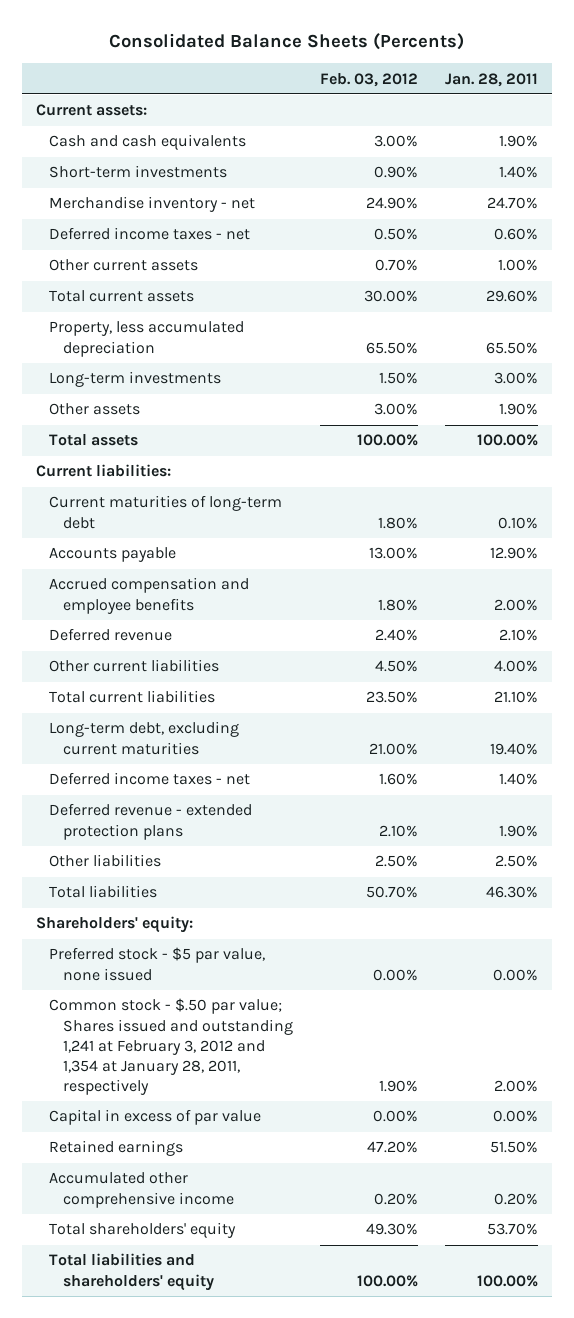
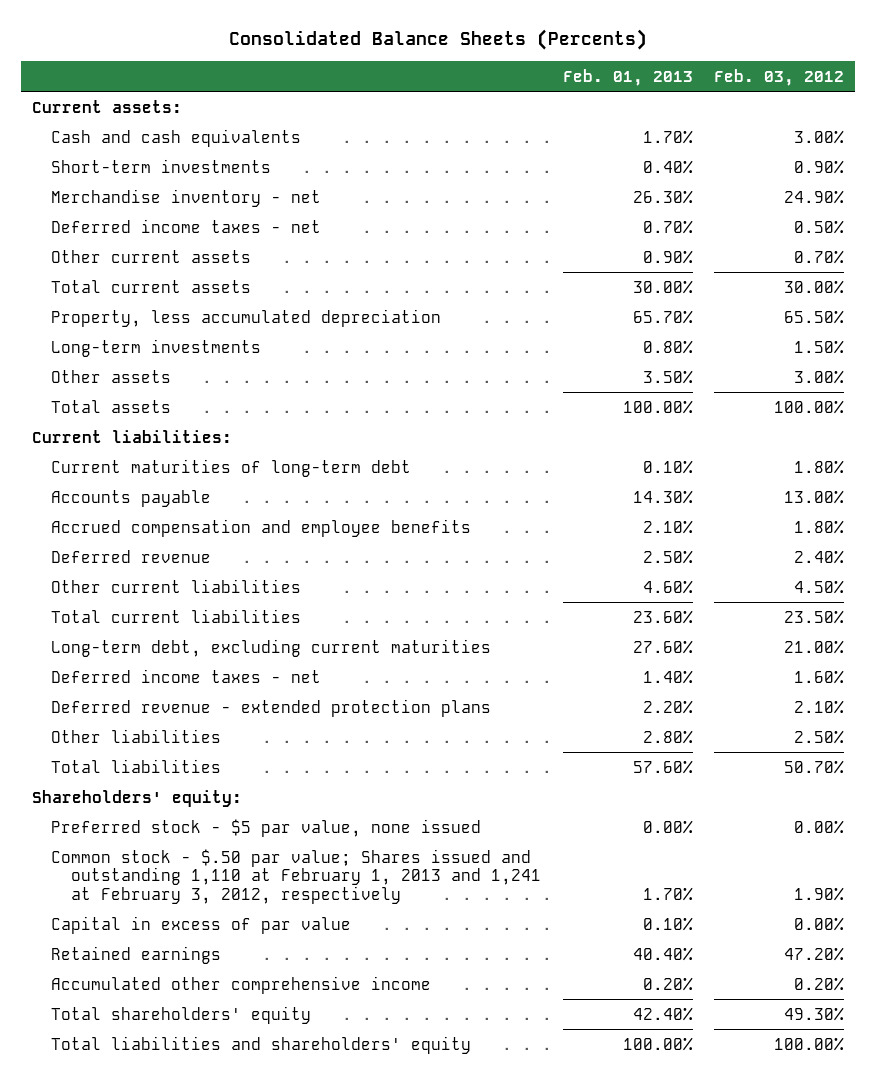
[444,72,538,87] Jan. 28, 2011 -> none
none -> [562,68,693,86] Feb. 01, 2013
[49,998,293,1095] Common stock - $.50 par value; Shares issued and outstanding 1,241 at February 3, 2012 and 1,354 at January 28, 2011, respectively -> [51,848,542,904] Common stock - $.50 par value; Shares issued and outstanding 1,110 at February 1, 2013 and 1,241 at February 3, 2012, respectively

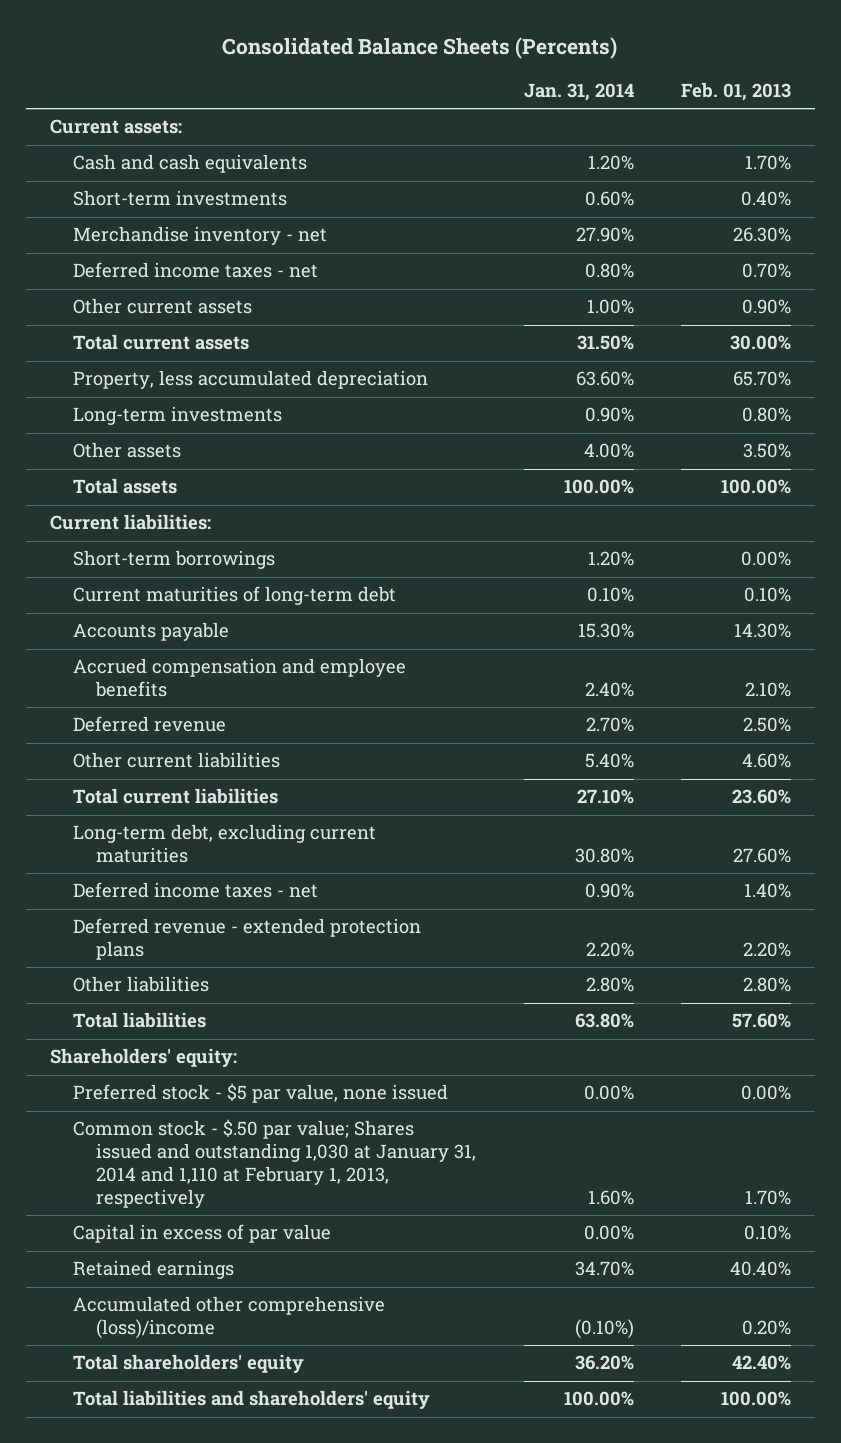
[714,68,845,86] Feb. 03, 2012 -> none
none -> [523,82,634,101] Jan. 31, 2014
none -> [73,550,276,570] Short-term borrowings
[51,848,542,904] Common stock - $.50 par value; Shares issued and outstanding 1,110 at February 1, 2013 and 1,241 at February 3, 2012, respectively -> [73,1119,477,1209] Common stock - $.50 par value; Shares issued and outstanding 1,030 at January 31, 2014 and 1,110 at February 1, 2013, respectively
[51,975,432,994] Accumulated other comprehensive income -> [73,1296,386,1340] Accumulated other comprehensive (loss)/income

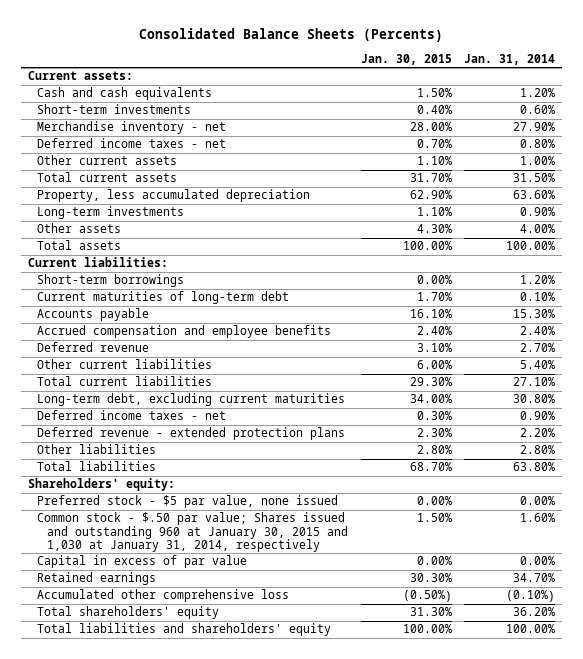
[681,81,792,101] Feb. 01, 2013 -> none
none -> [360,53,452,65] Jan. 30, 2015
[73,1119,477,1209] Common stock - $.50 par value; Shares issued and outstanding 1,030 at January 31, 2014 and 1,110 at February 1, 2013, respectively -> [37,512,349,552] Common stock - $.50 par value; Shares issued and outstanding 960 at January 30, 2015 and 1,030 at January 31, 2014, respectively
[73,1296,386,1340] Accumulated other comprehensive (loss)/income -> [37,589,290,603] Accumulated other comprehensive loss

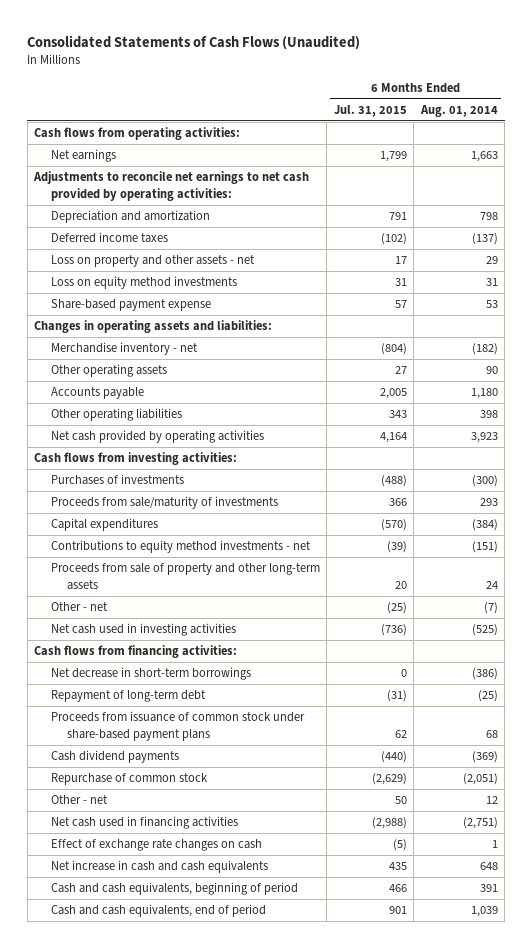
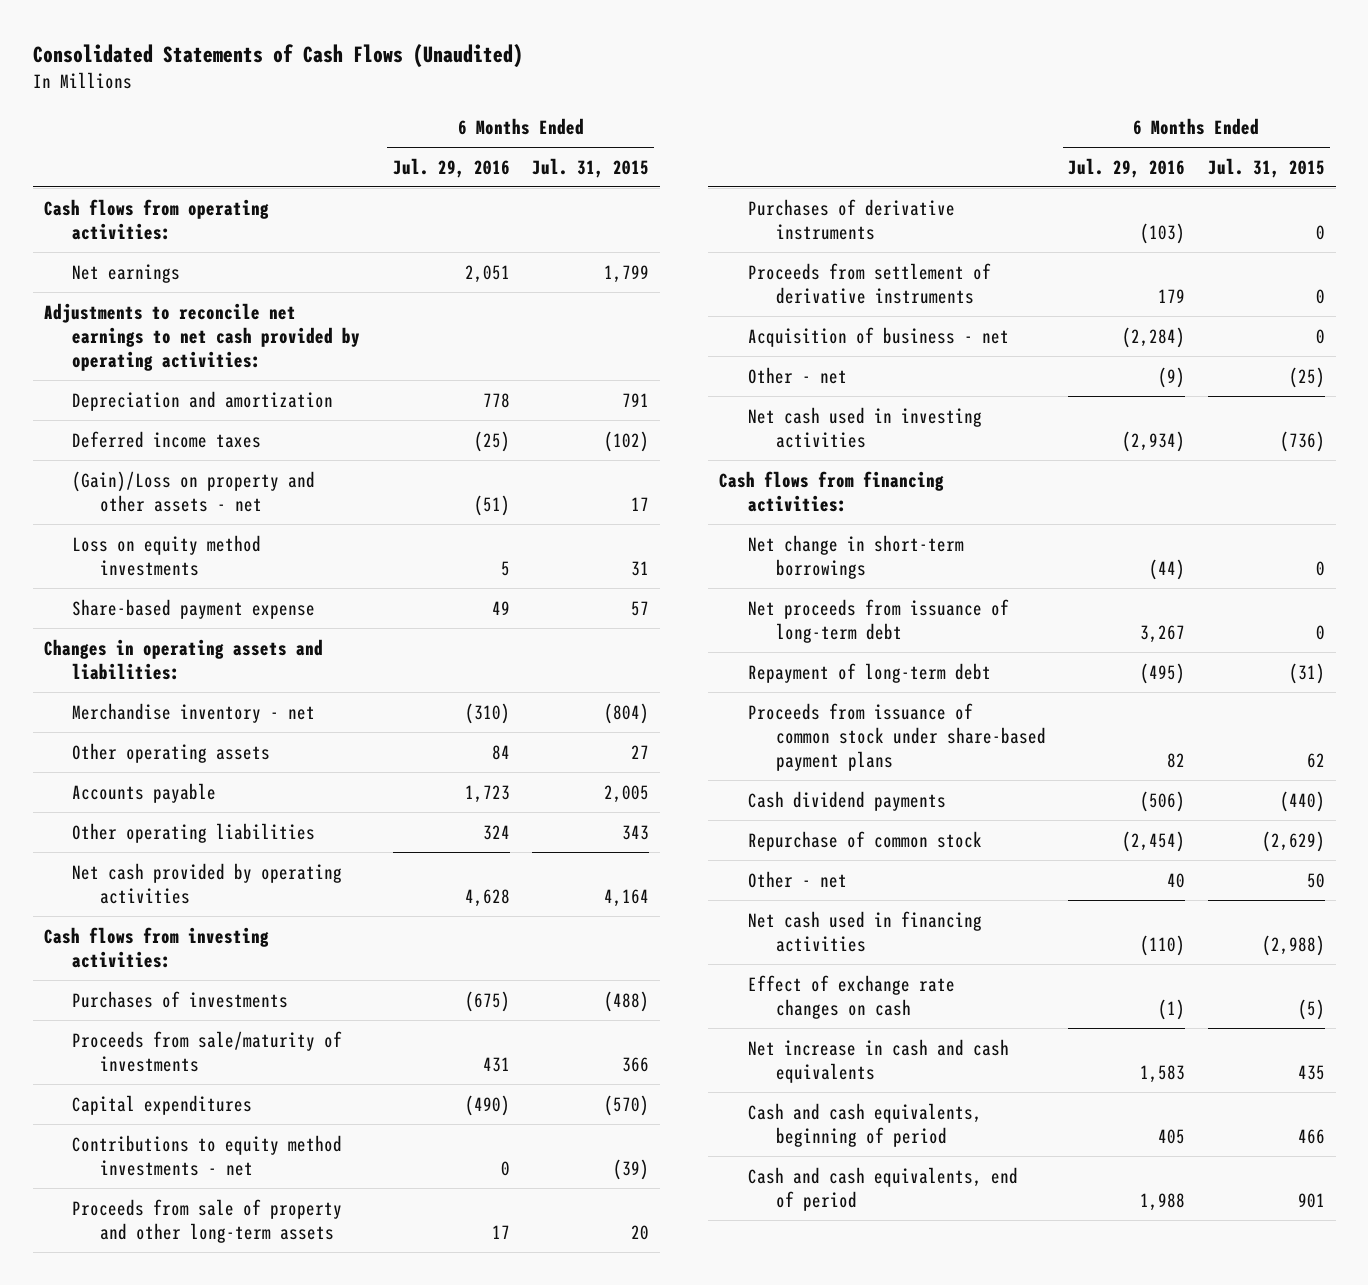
[419,104,498,117] Aug. 01, 2014 -> none
none -> [392,157,510,178] Jul. 29, 2016
[50,255,255,268] Loss on property and other assets - net -> [71,470,315,512] (Gain)/Loss on property and other assets - net
none -> [747,198,955,240] Purchases of derivative instruments
none -> [747,262,991,304] Proceeds from settlement of derivative instruments
none -> [747,326,1009,347] Acquisition of business - net
[50,667,251,681] Net decrease in short-term borrowings -> [747,534,964,579] Net change in short-term borrowings
none -> [747,598,1009,643] Net proceeds from issuance of long-term debt

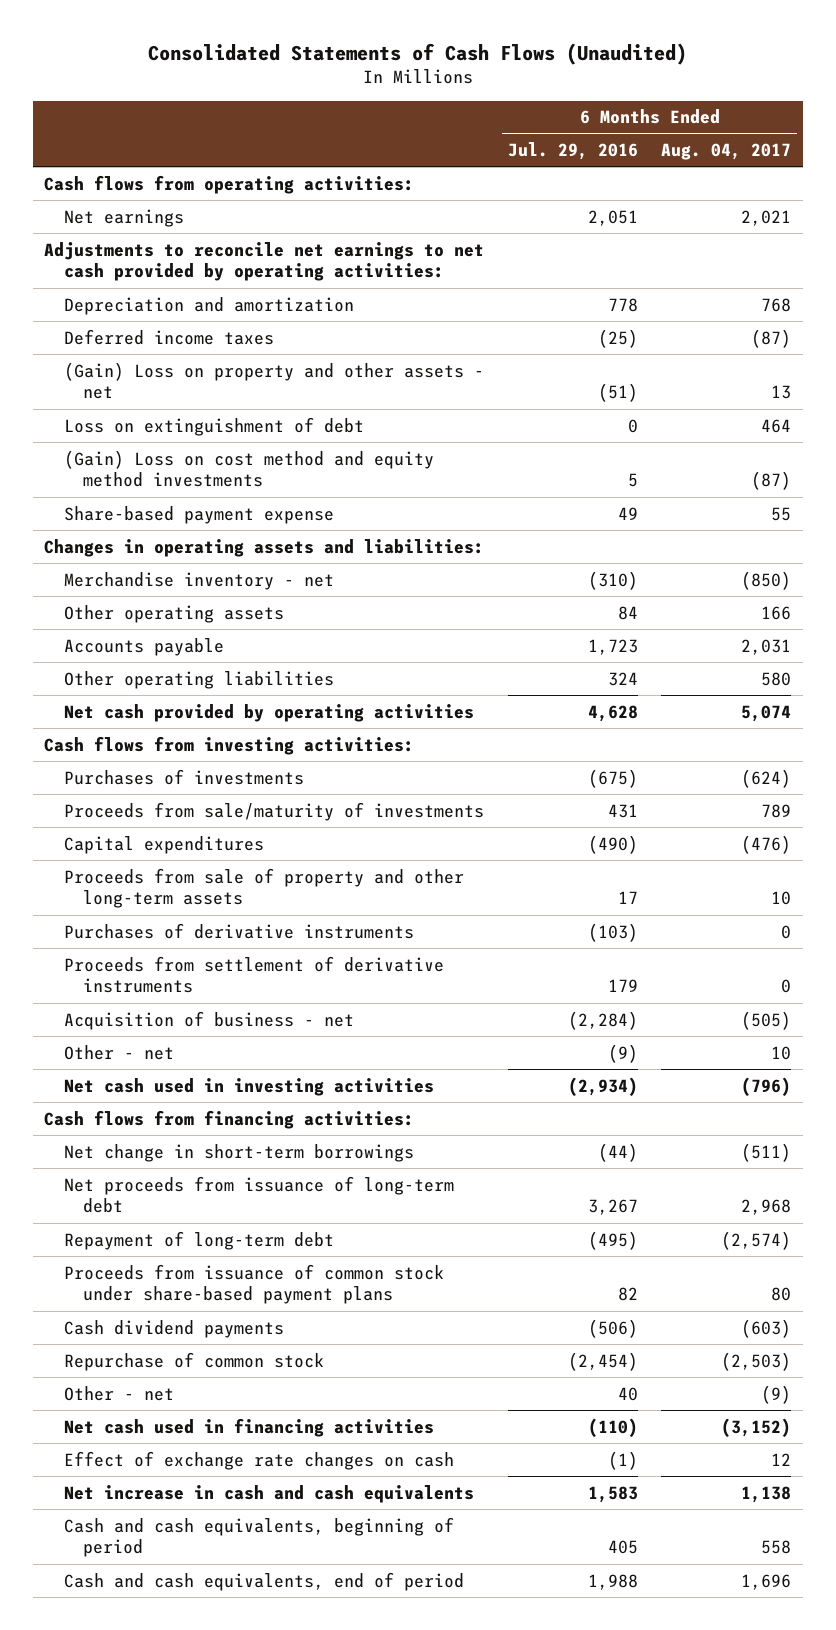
[531,157,649,178] Jul. 31, 2015 -> none
none -> [661,143,792,161] Aug. 04, 2017
[71,470,315,512] (Gain)/Loss on property and other assets - net -> [63,361,484,400] (Gain) Loss on property and other assets - net
none -> [63,416,364,436] Loss on extinguishment of debt
[71,534,261,576] Loss on equity method investments -> [63,449,434,488] (Gain) Loss on cost method and equity method investments
[71,1134,342,1176] Contributions to equity method investments - net -> none

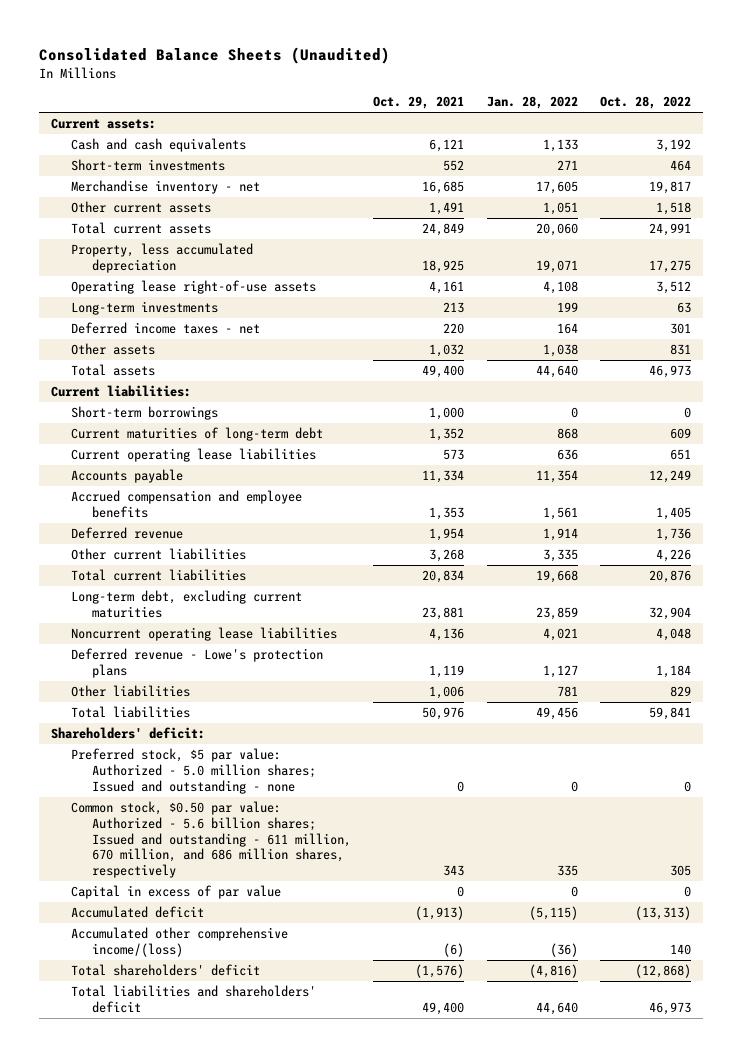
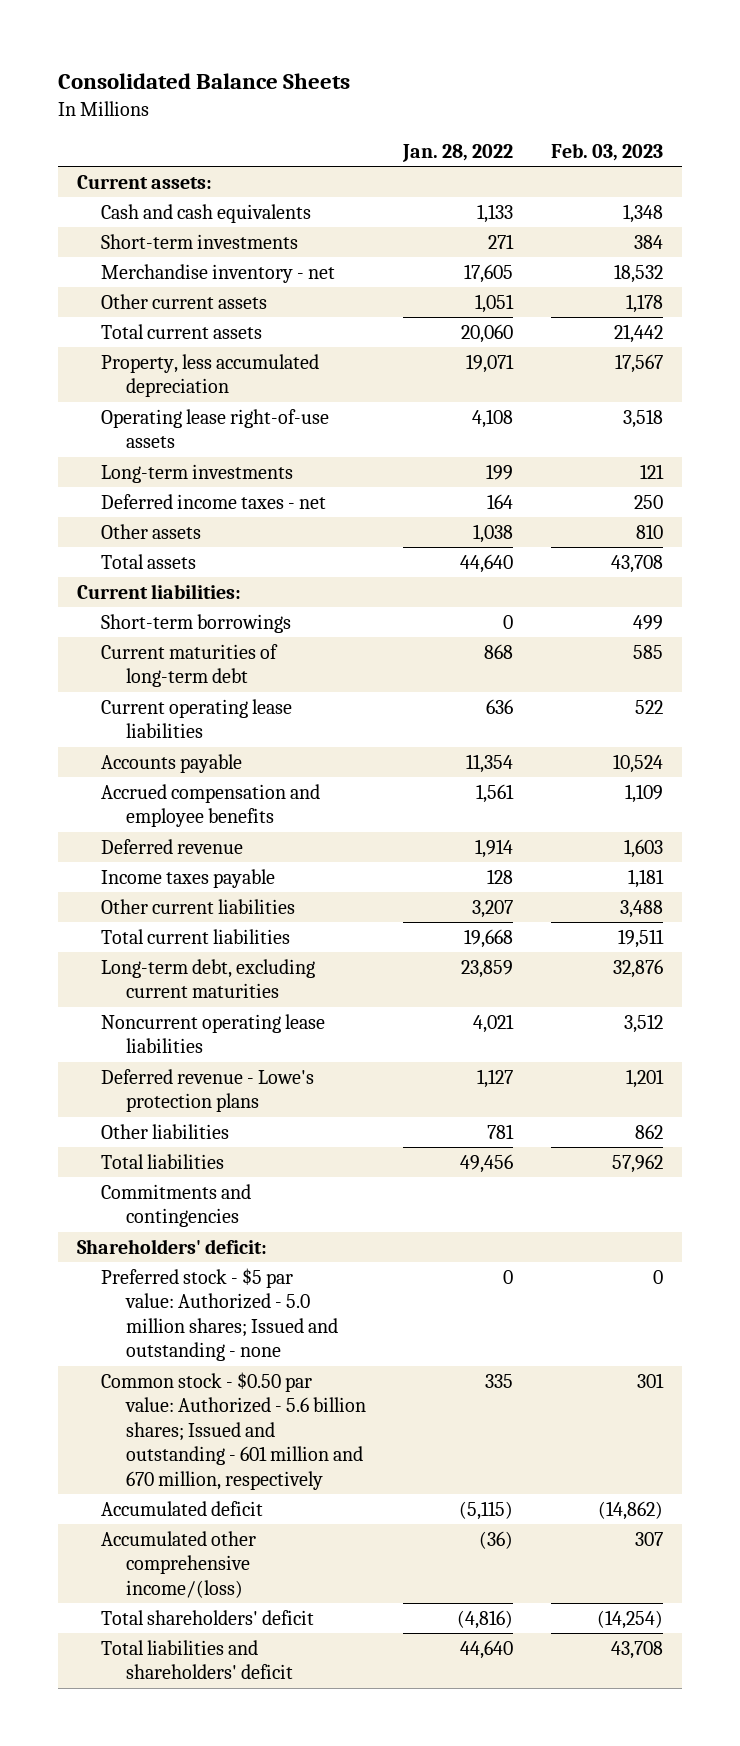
[39,46,391,64] Consolidated Balance Sheets (Unaudited) -> [57,72,350,89] Consolidated Balance Sheets
[373,96,465,110] Oct. 29, 2021 -> none
[600,96,692,110] Oct. 28, 2022 -> none
none -> [551,142,664,161] Feb. 03, 2023
none -> [101,868,276,888] Income taxes payable
[542,549,578,563] 3,335 -> [472,899,514,918] 3,207
none -> [101,1183,252,1228] Commitments and contingencies
[71,885,282,900] Capital in excess of par value -> none
[71,748,316,794] Preferred stock, $5 par value: Authorized - 5.0 million shares; Issued and outstanding - none -> [101,1267,338,1362] Preferred stock - $5 par value: Authorized - 5.0 million shares; Issued and outstanding - none
[71,801,351,878] Common stock, $0.50 par value: Authorized - 5.6 billion shares; Issued and outstanding - 611 million, 670 million, and 686 million shares, respectively -> [101,1371,366,1490] Common stock - $0.50 par value: Authorized - 5.6 billion shares; Issued and outstanding - 601 million and 670 million, respectively

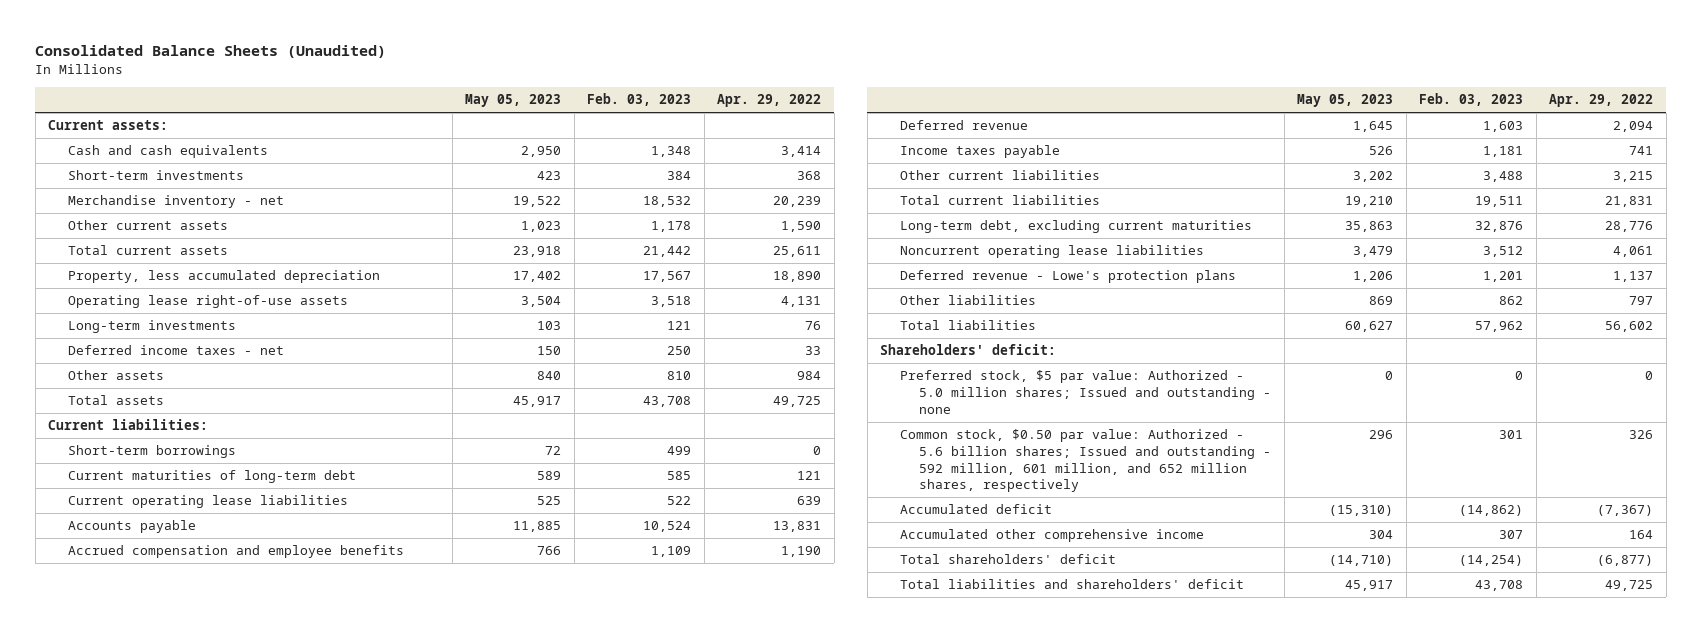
[57,72,350,89] Consolidated Balance Sheets -> [35,44,387,58] Consolidated Balance Sheets (Unaudited)
[402,143,514,162] Jan. 28, 2022 -> none
none -> [465,94,562,108] May 05, 2023
none -> [717,94,822,108] Apr. 29, 2022
[101,1183,252,1228] Commitments and contingencies -> none
[101,1267,338,1362] Preferred stock - $5 par value: Authorized - 5.0 million shares; Issued and outstanding - none -> [899,370,1272,414] Preferred stock, $5 par value: Authorized - 5.0 million shares; Issued and outstanding - none
[101,1371,366,1490] Common stock - $0.50 par value: Authorized - 5.6 billion shares; Issued and outstanding - 601 million and 670 million, respectively -> [899,429,1272,493] Common stock, $0.50 par value: Authorized - 5.6 billion shares; Issued and outstanding - 592 million, 601 million, and 652 million shares, respectively
[101,1530,257,1598] Accumulated other comprehensive income/(loss) -> [899,529,1204,543] Accumulated other comprehensive income

